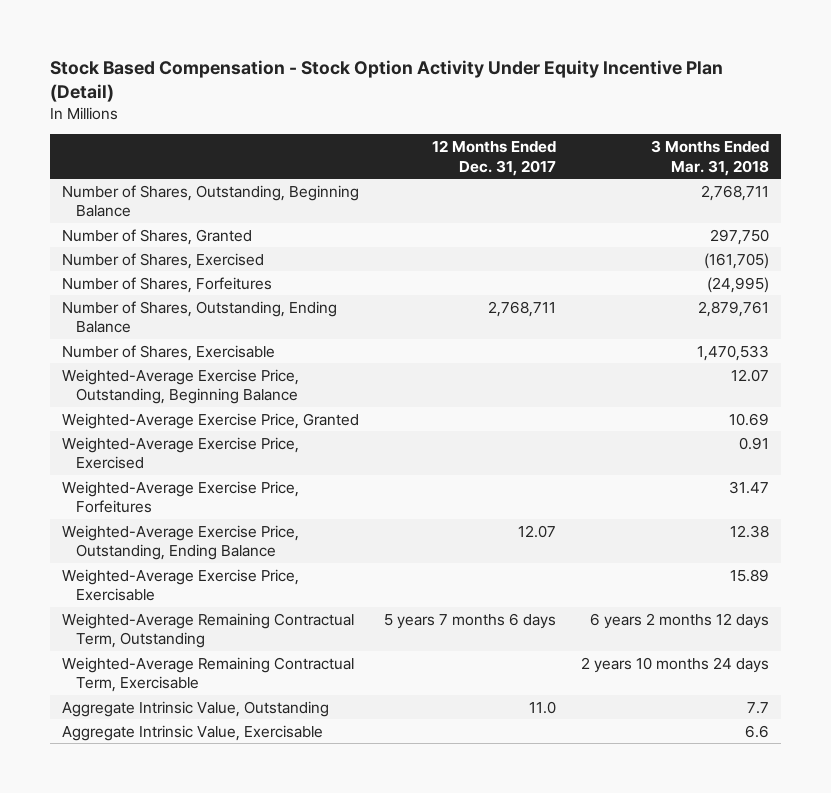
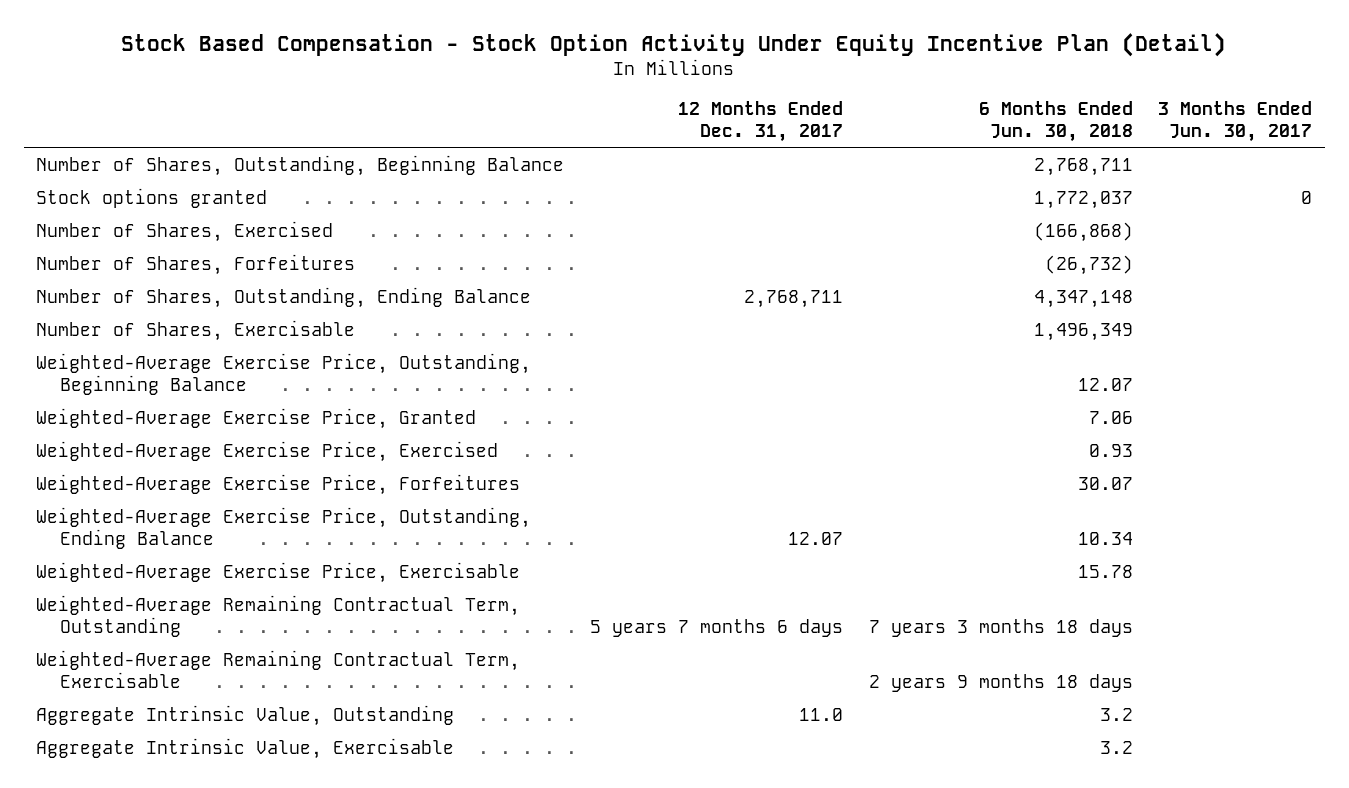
[650,139,769,176] 3 Months Ended Mar. 31, 2018 -> none
none -> [978,101,1133,143] 6 Months Ended Jun. 30, 2018
none -> [1158,101,1313,143] 3 Months Ended Jun. 30, 2017
[62,228,253,245] Number of Shares, Granted -> [36,187,268,208] Stock options granted

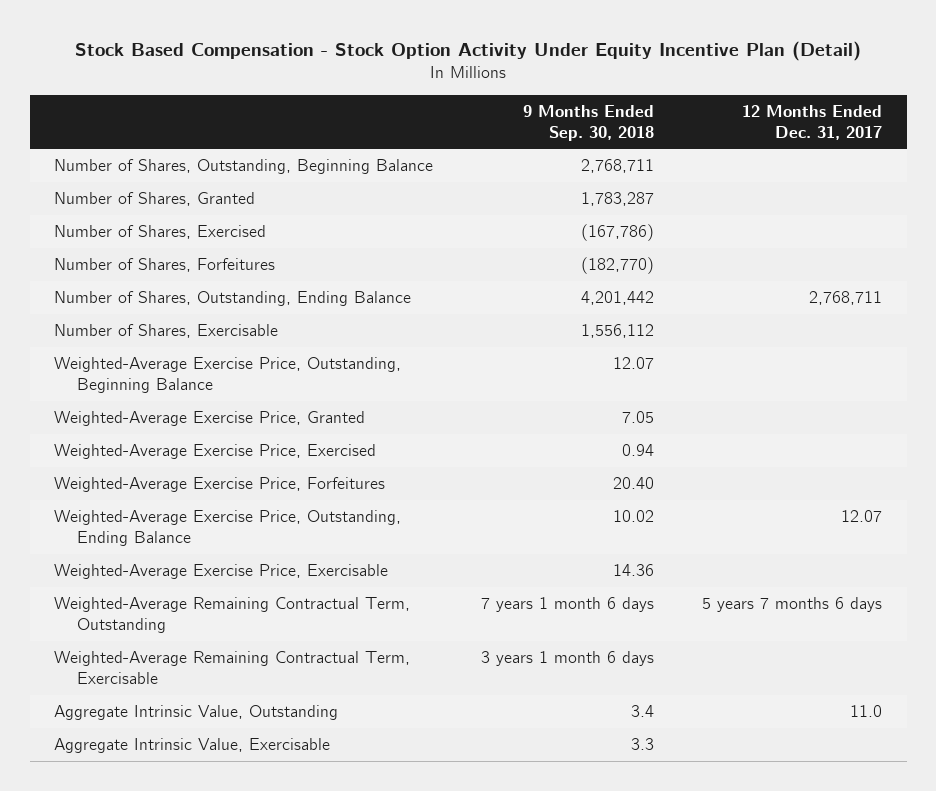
[978,101,1133,143] 6 Months Ended Jun. 30, 2018 -> none
[1158,101,1313,143] 3 Months Ended Jun. 30, 2017 -> none
none -> [523,105,655,141] 9 Months Ended Sep. 30, 2018
[36,187,268,208] Stock options granted -> [53,192,255,207] Number of Shares, Granted

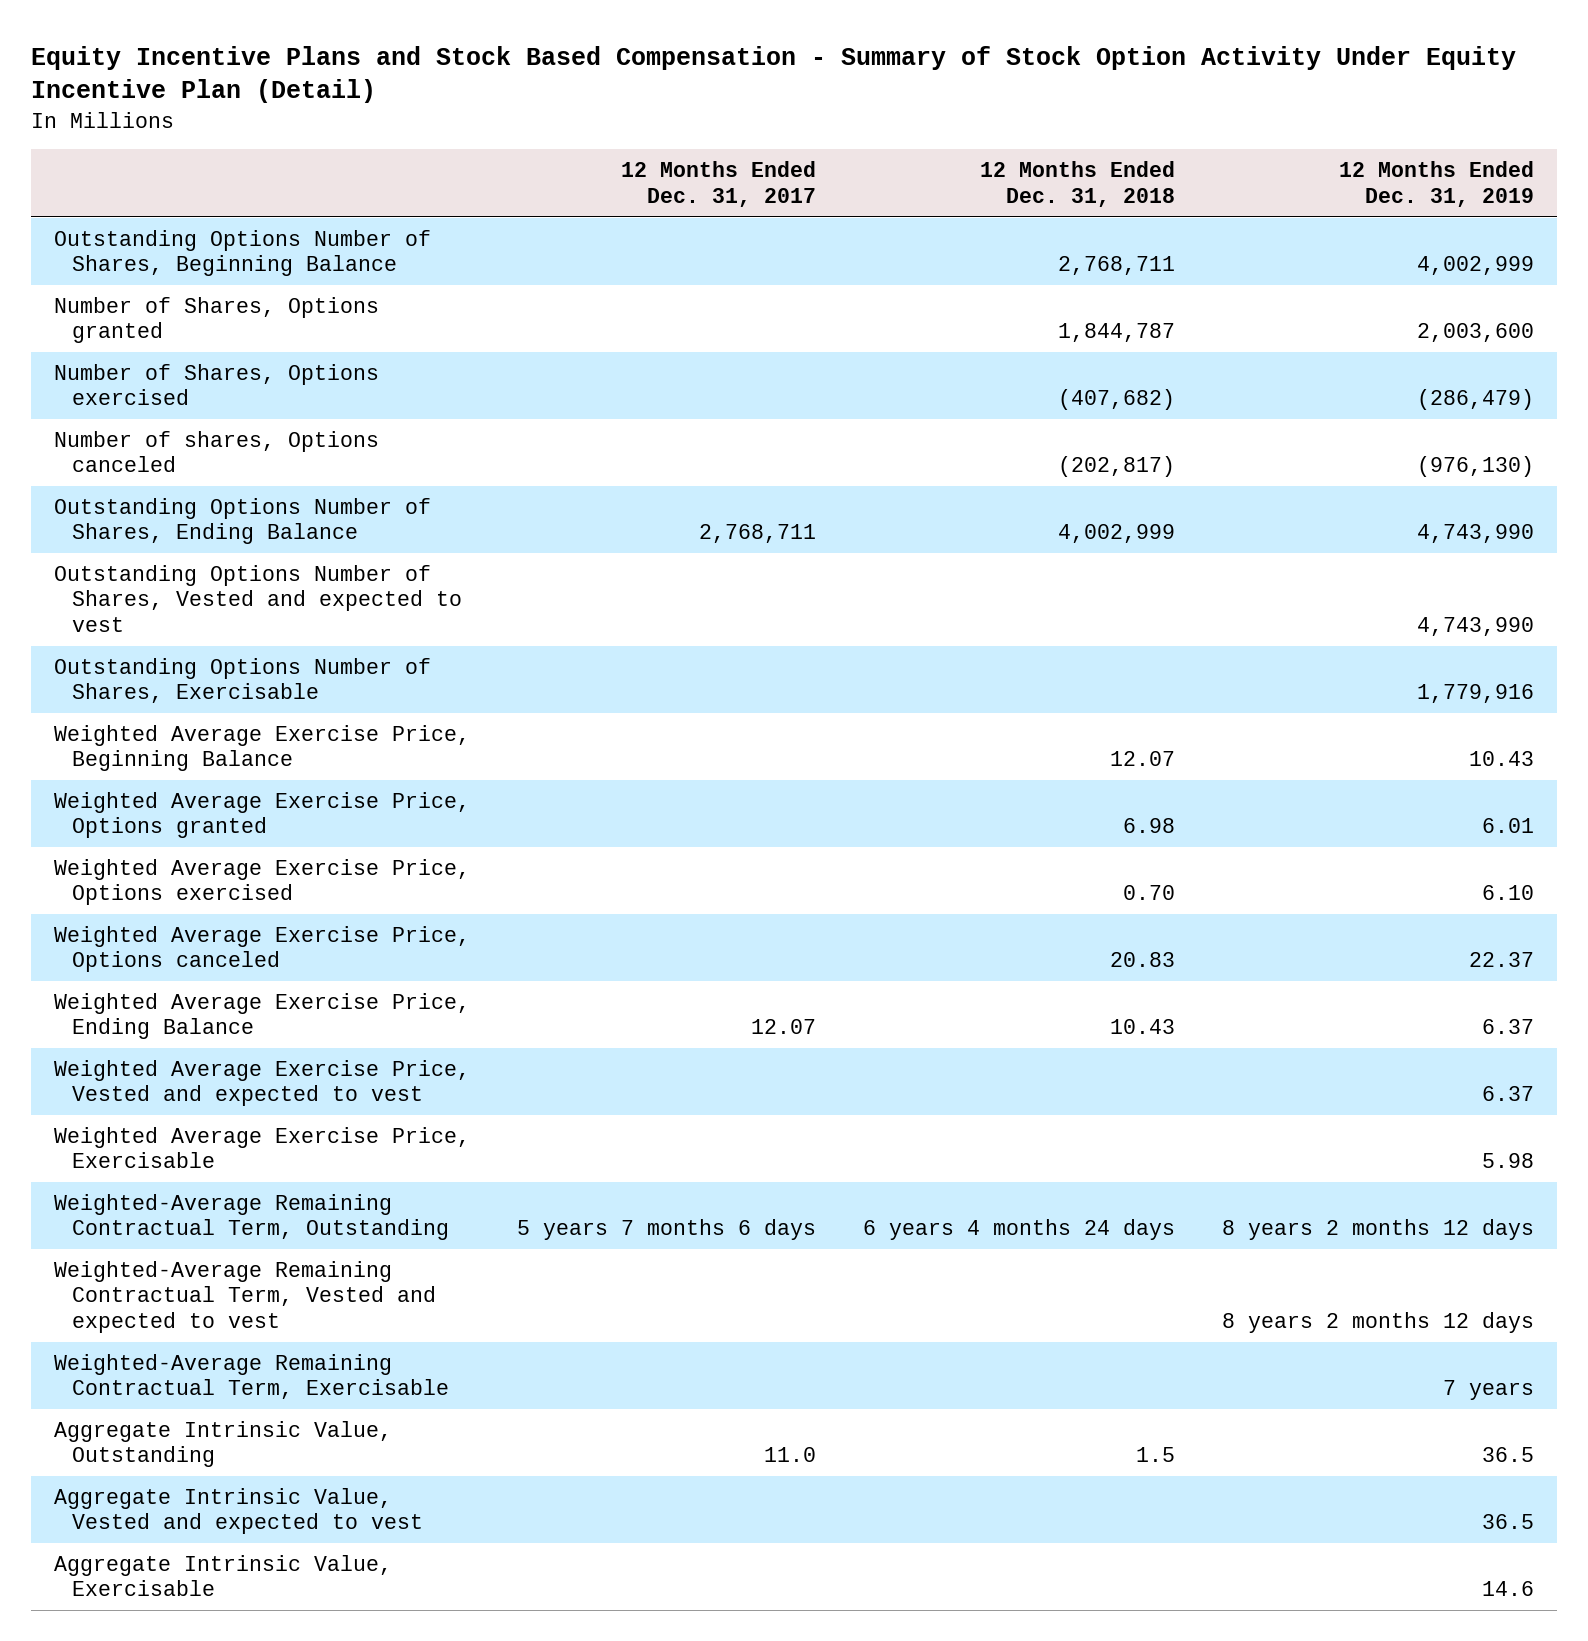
[75,40,862,61] Stock Based Compensation - Stock Option Activity Under Equity Incentive Plan (Detail) -> [31,45,1517,104] Equity Incentive Plans and Stock Based Compensation - Summary of Stock Option Activity Under Equity Incentive Plan (Detail)
[523,105,655,141] 9 Months Ended Sep. 30, 2018 -> none
none -> [979,161,1175,207] 12 Months Ended Dec. 31, 2018
none -> [1338,161,1534,207] 12 Months Ended Dec. 31, 2019
[53,159,433,175] Number of Shares, Outstanding, Beginning Balance -> [54,230,432,277] Outstanding Options Number of Shares, Beginning Balance
[53,192,255,207] Number of Shares, Granted -> [54,297,380,344] Number of Shares, Options granted
[53,225,266,240] Number of Shares, Exercised -> [54,364,380,406] Number of Shares, Options exercised
[53,258,275,273] Number of Shares, Forfeitures -> [54,431,380,473] Number of shares, Options canceled
[53,291,411,307] Number of Shares, Outstanding, Ending Balance -> [54,498,432,545] Outstanding Options Number of Shares, Ending Balance
none -> [54,565,463,632] Outstanding Options Number of Shares, Vested and expected to vest
[53,324,278,339] Number of Shares, Exercisable -> [54,658,432,704] Outstanding Options Number of Shares, Exercisable
[53,357,401,393] Weighted-Average Exercise Price, Outstanding, Beginning Balance -> [54,725,471,772] Weighted Average Exercise Price, Beginning Balance
[53,411,365,427] Weighted-Average Exercise Price, Granted -> [54,792,471,839] Weighted Average Exercise Price, Options granted
[53,444,376,460] Weighted-Average Exercise Price, Exercised -> [54,859,471,906] Weighted Average Exercise Price, Options exercised
[53,477,385,493] Weighted-Average Exercise Price, Forfeitures -> [54,926,471,973] Weighted Average Exercise Price, Options canceled
[53,510,401,546] Weighted-Average Exercise Price, Outstanding, Ending Balance -> [54,993,471,1040] Weighted Average Exercise Price, Ending Balance
none -> [54,1060,471,1107] Weighted Average Exercise Price, Vested and expected to vest
[53,564,388,580] Weighted-Average Exercise Price, Exercisable -> [54,1127,471,1169] Weighted Average Exercise Price, Exercisable
none -> [54,1261,437,1333] Weighted-Average Remaining Contractual Term, Vested and expected to vest
none -> [54,1488,424,1535] Aggregate Intrinsic Value, Vested and expected to vest

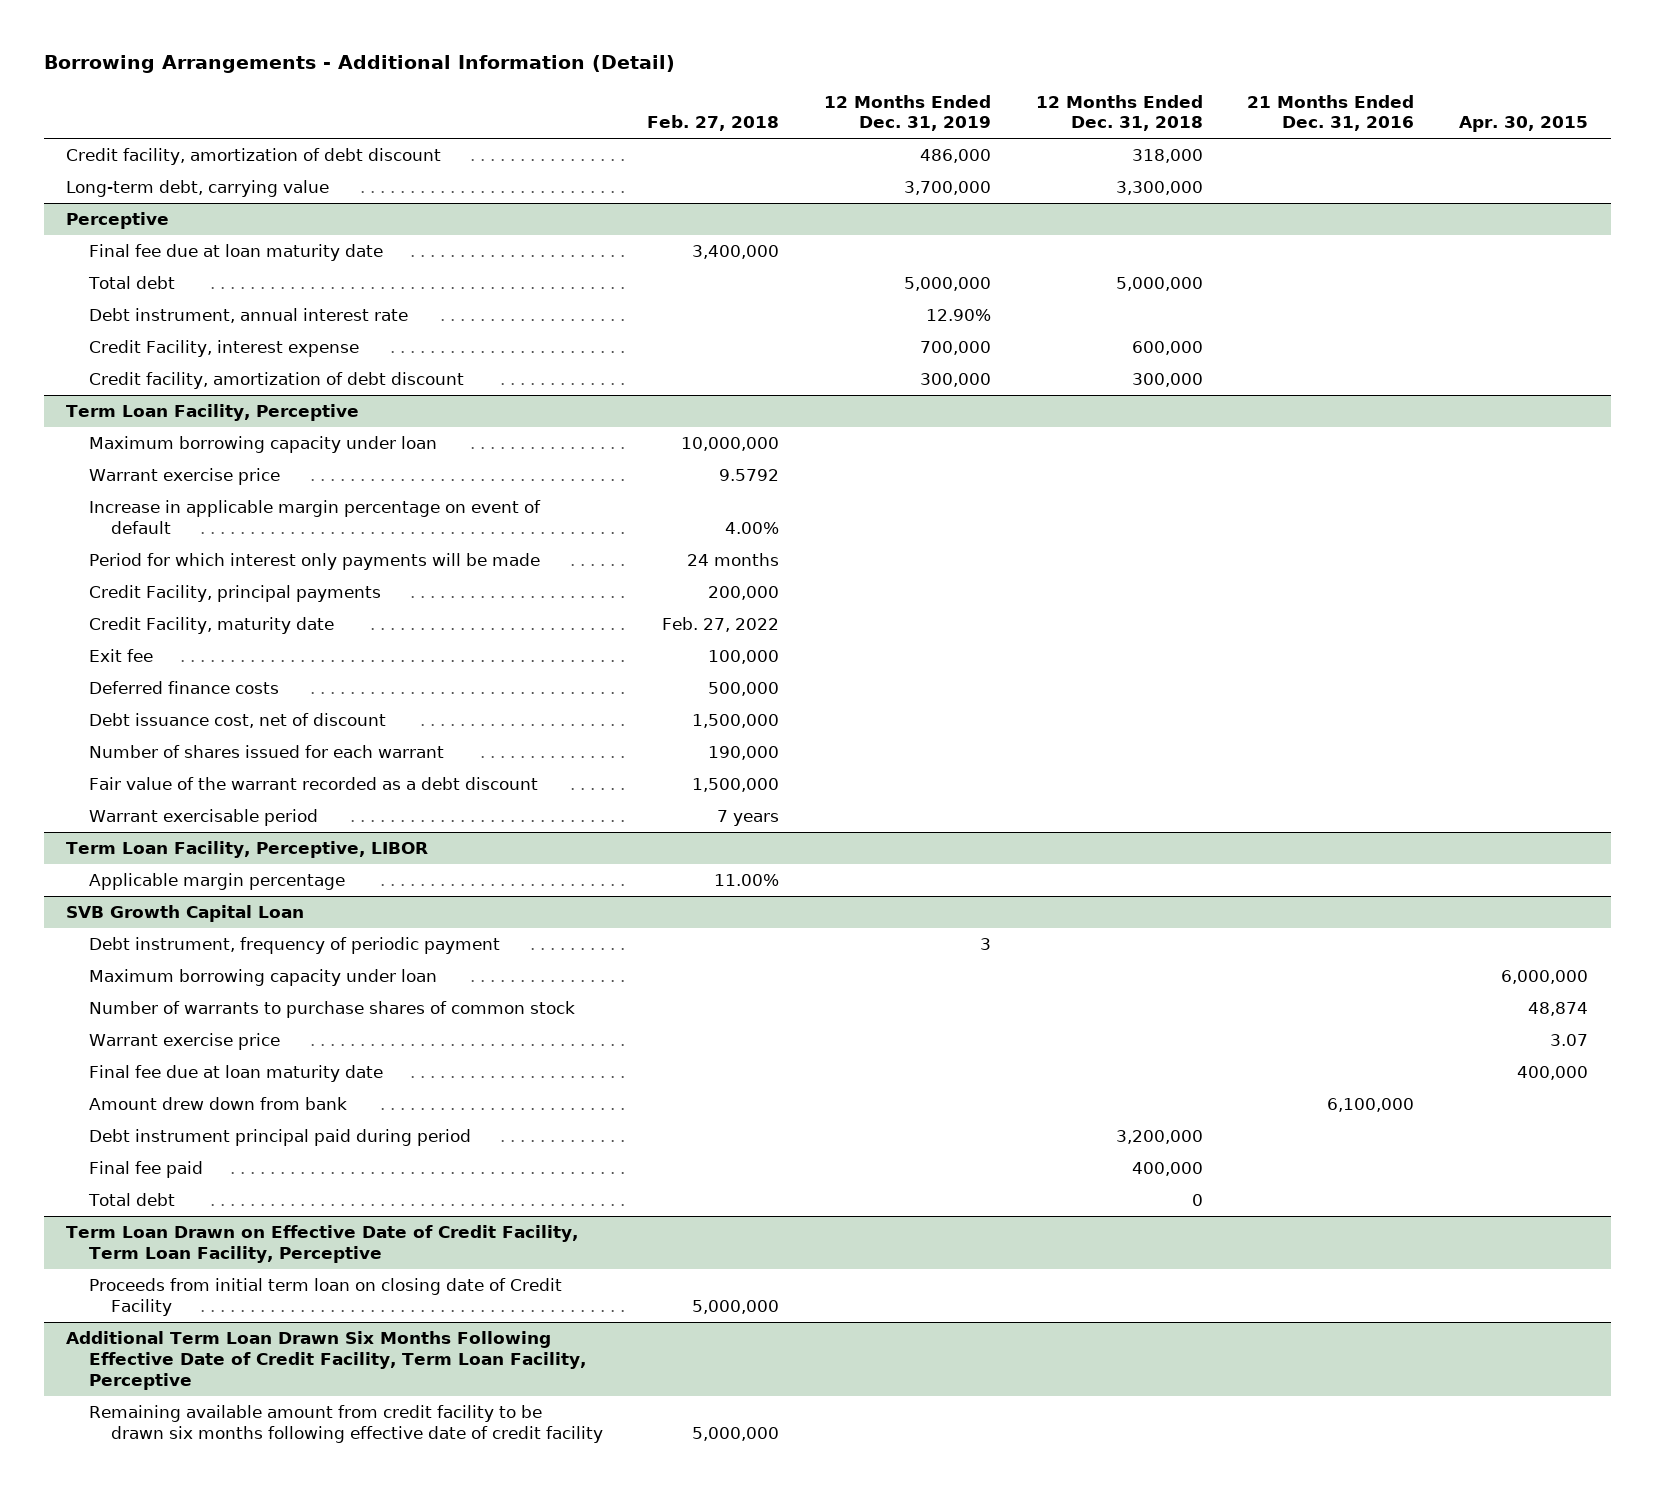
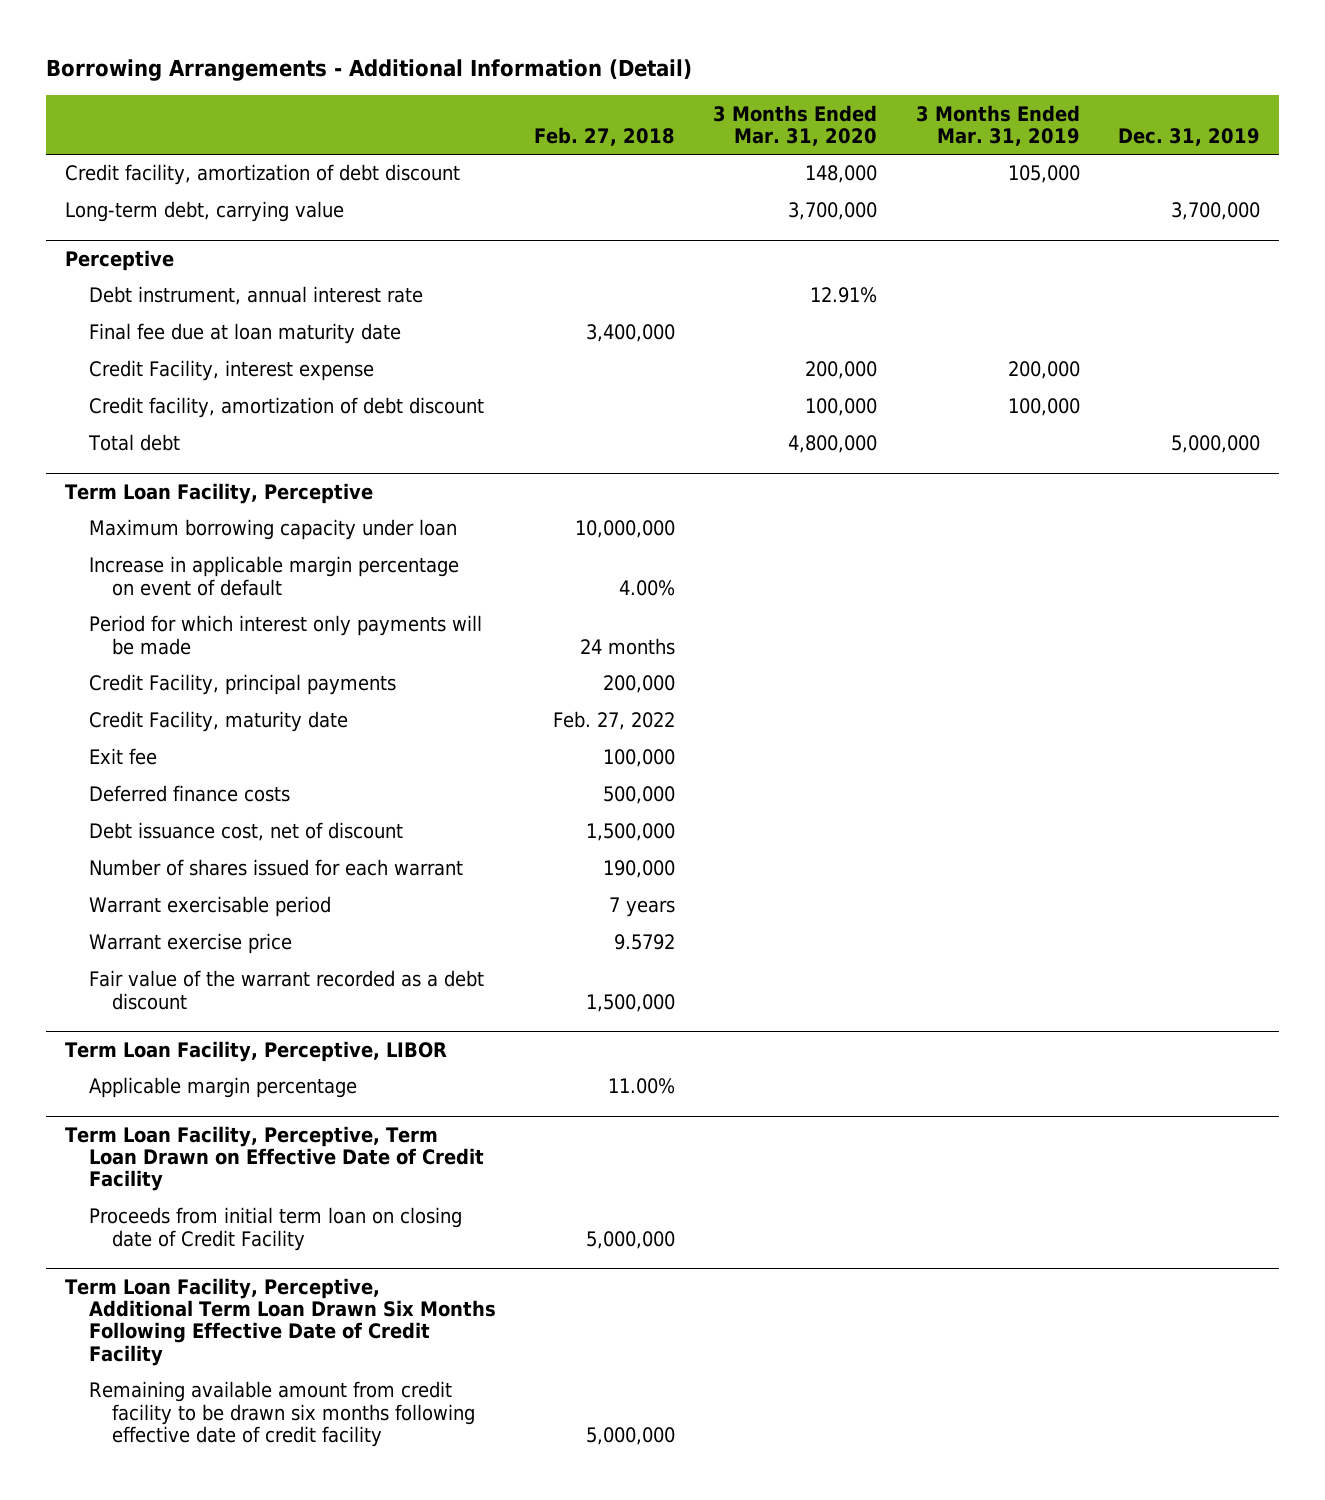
[824,94,992,132] 12 Months Ended Dec. 31, 2019 -> none
[1035,94,1203,132] 12 Months Ended Dec. 31, 2018 -> none
[1247,94,1415,132] 21 Months Ended Dec. 31, 2016 -> none
[1459,116,1589,133] Apr. 30, 2015 -> none
none -> [713,104,878,147] 3 Months Ended Mar. 31, 2020
none -> [915,104,1080,147] 3 Months Ended Mar. 31, 2019
none -> [1118,128,1261,147] Dec. 31, 2019
[88,243,383,261] Final fee due at loan maturity date -> [88,323,401,345] Final fee due at loan maturity date
[87,275,175,289] Total debt -> [87,434,180,452] Total debt
[88,467,280,485] Warrant exercise price -> [88,933,292,955] Warrant exercise price
[88,776,538,790] Fair value of the warrant recorded as a debt discount -> [88,970,484,1010] Fair value of the warrant recorded as a debt discount
[66,904,305,922] SVB Growth Capital Loan -> none
[88,936,500,954] Debt instrument, frequency of periodic payment -> none
[88,968,437,986] Maximum borrowing capacity under loan -> none
[88,1000,575,1018] Number of warrants to purchase shares of common stock -> none
[88,1032,280,1050] Warrant exercise price -> none
[88,1064,383,1082] Final fee due at loan maturity date -> none
[88,1096,347,1110] Amount drew down from bank -> none
[88,1128,471,1146] Debt instrument principal paid during period -> none
[88,1160,203,1178] Final fee paid -> none
[87,1192,175,1206] Total debt -> none
[66,1224,579,1263] Term Loan Drawn on Effective Date of Credit Facility, Term Loan Facility, Perceptive -> [65,1125,484,1192] Term Loan Facility, Perceptive, Term Loan Drawn on Effective Date of Credit Facility
[66,1330,586,1390] Additional Term Loan Drawn Six Months Following Effective Date of Credit Facility, Term Loan Facility, Perceptive -> [65,1277,496,1366] Term Loan Facility, Perceptive, Additional Term Loan Drawn Six Months Following Effective Date of Credit Facility

